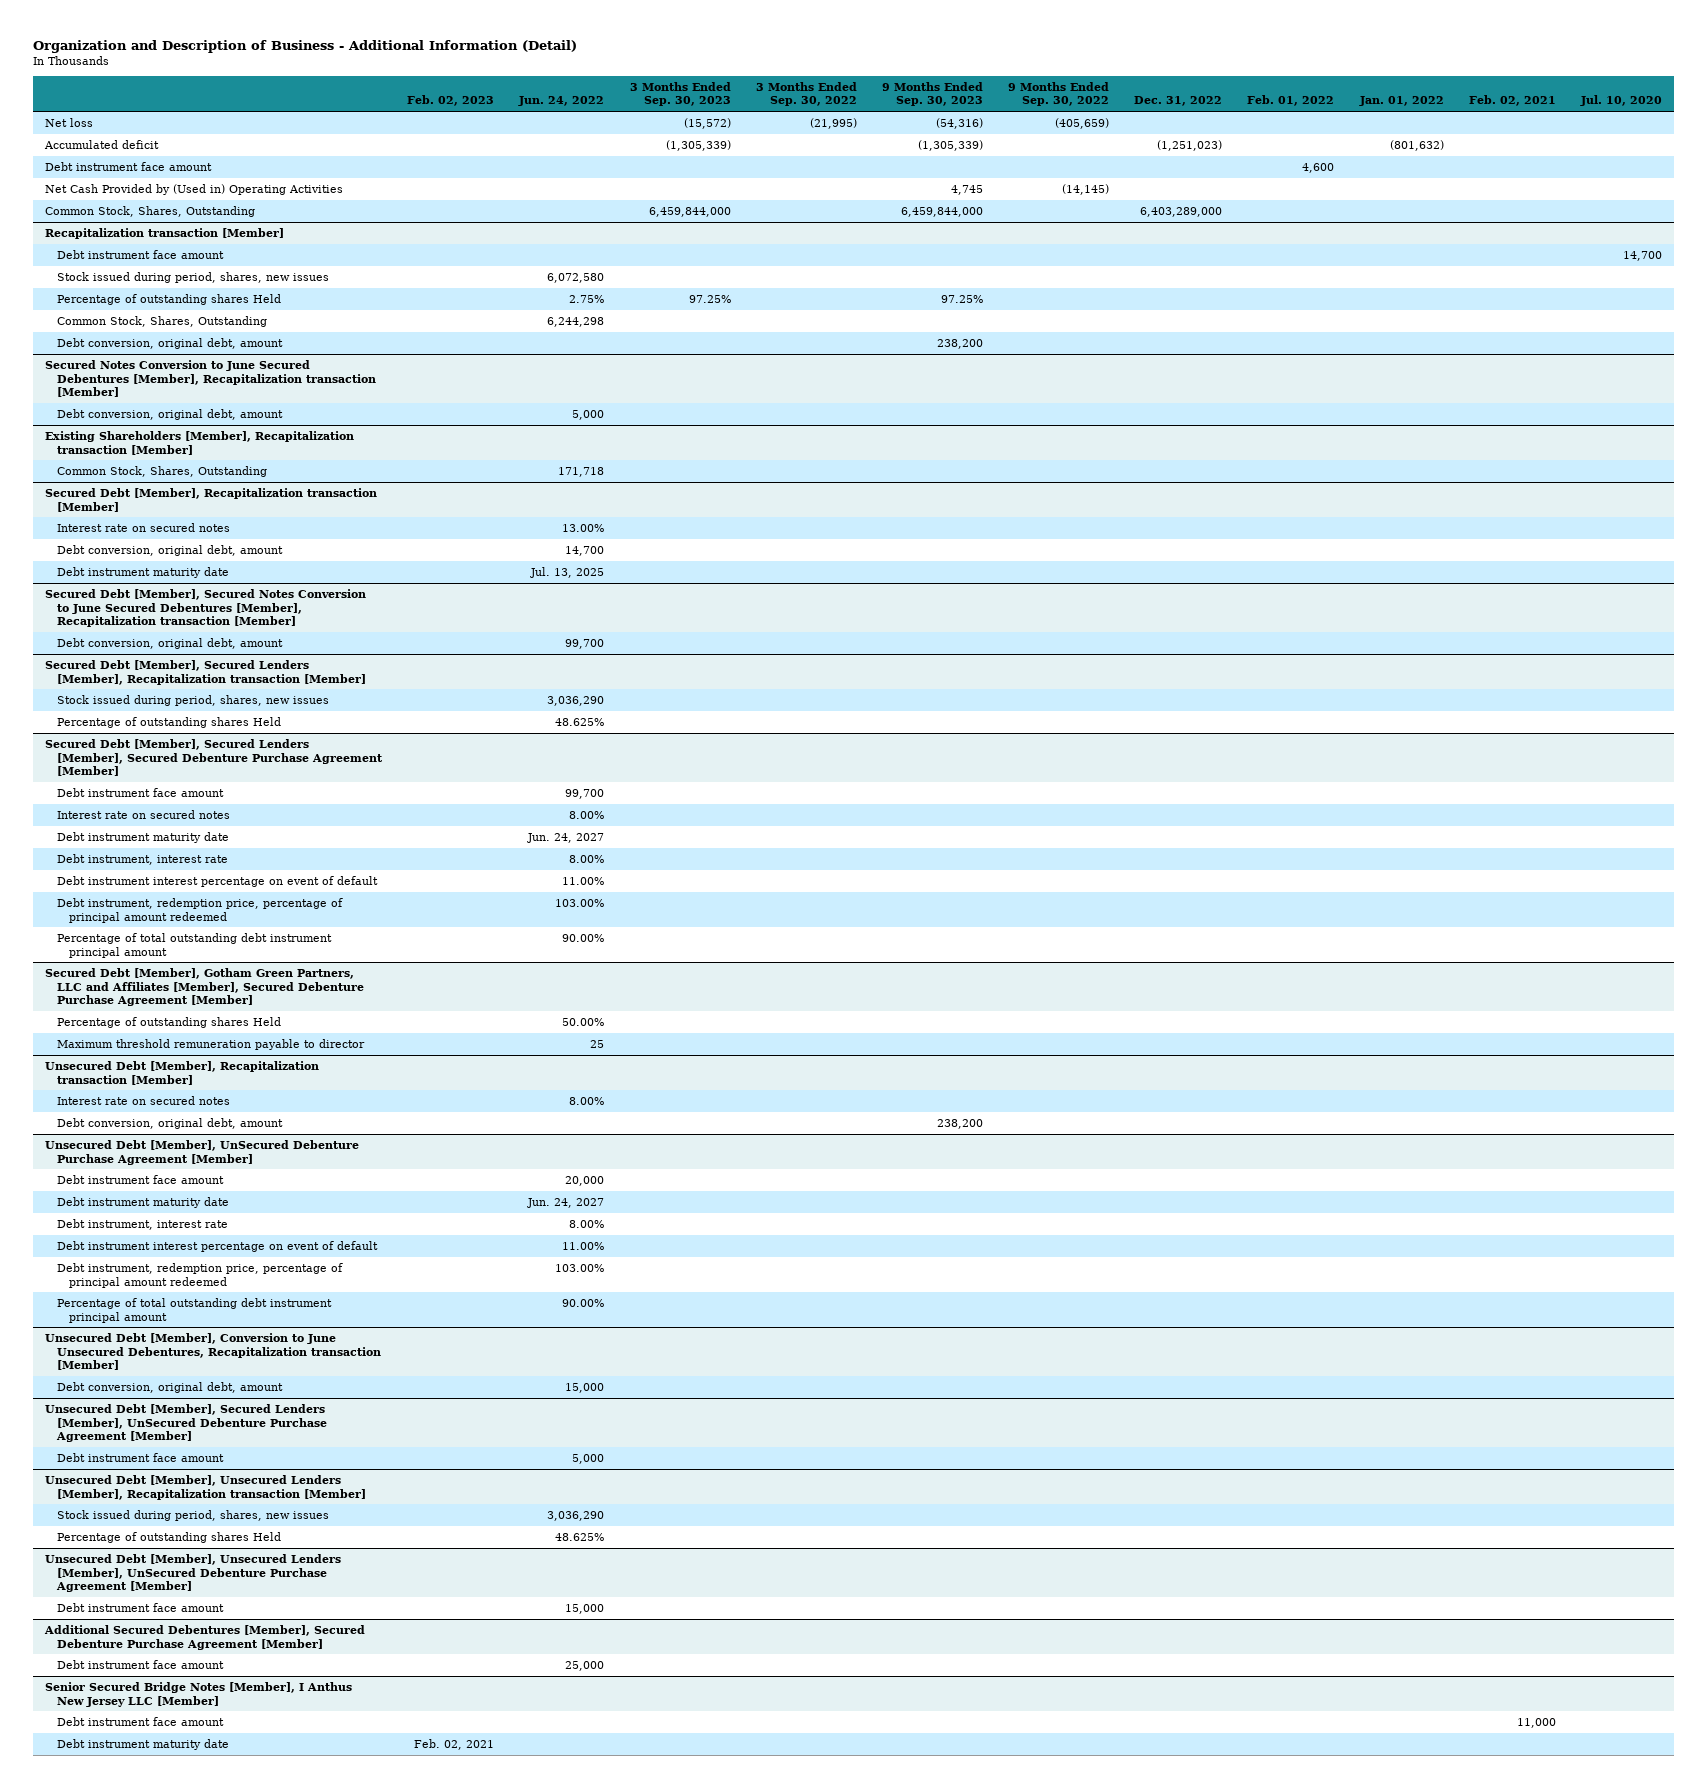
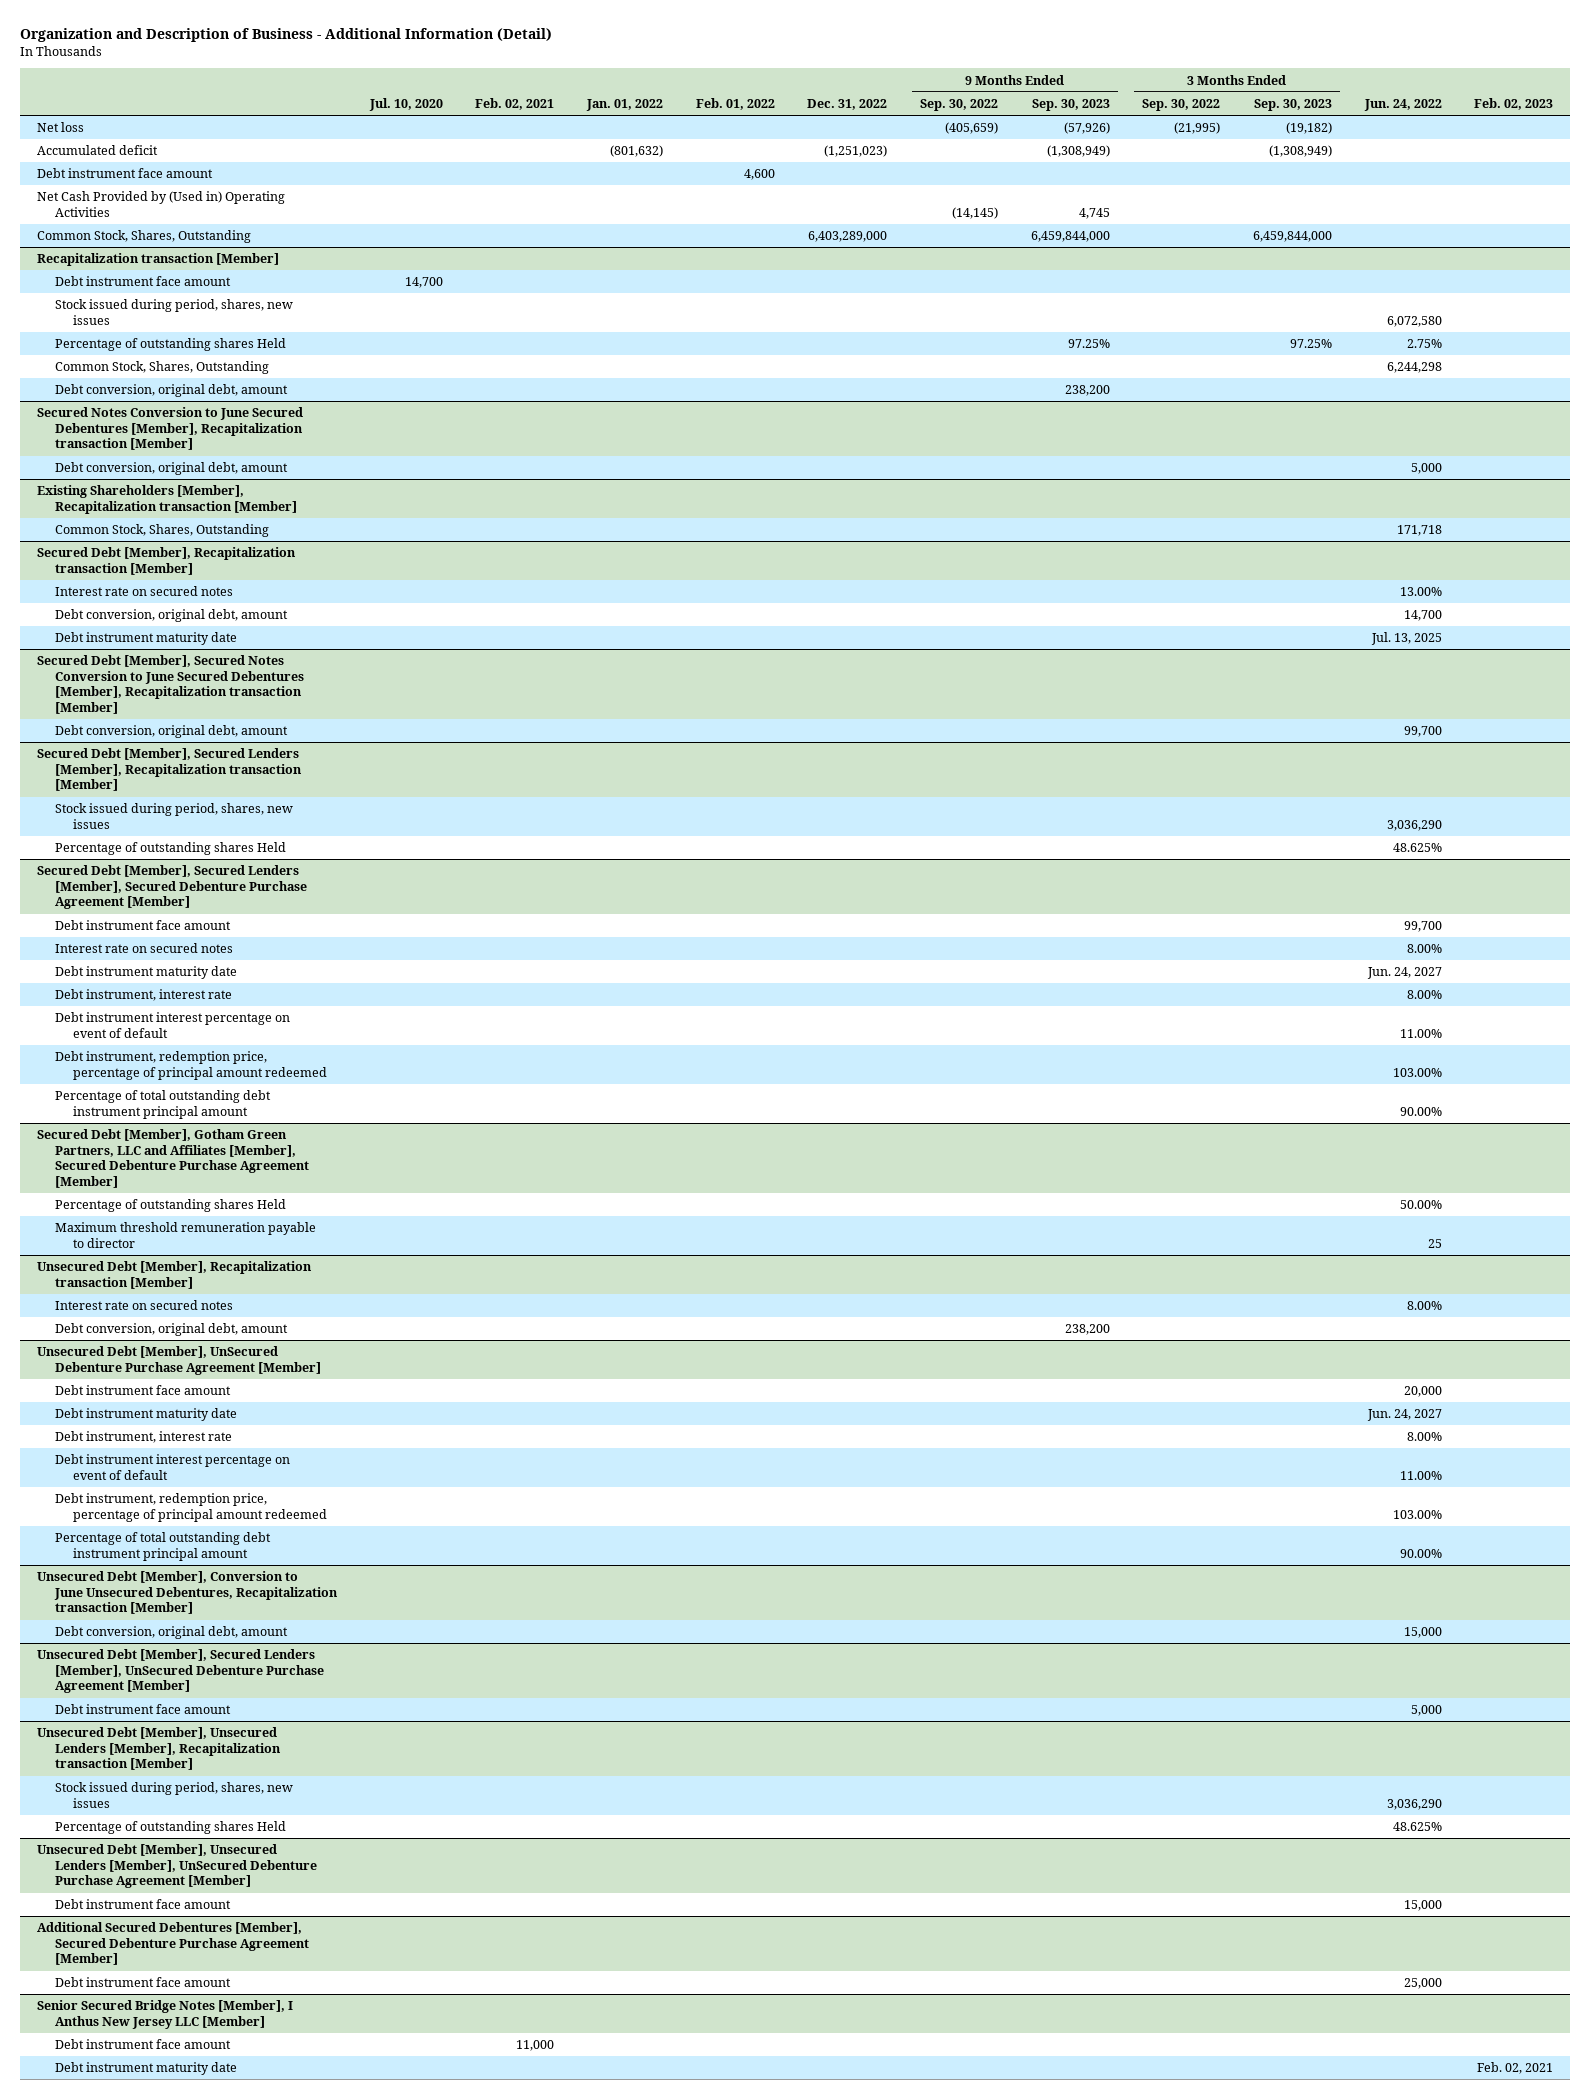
[683,117,731,129] (15,572) -> [1285,122,1332,135] (19,182)
[935,117,983,129] (54,316) -> [1063,122,1110,135] (57,926)
[665,139,731,151] (1,305,339) -> [1268,145,1332,158] (1,308,949)
[917,139,983,151] (1,305,339) -> [1046,145,1110,158] (1,308,949)

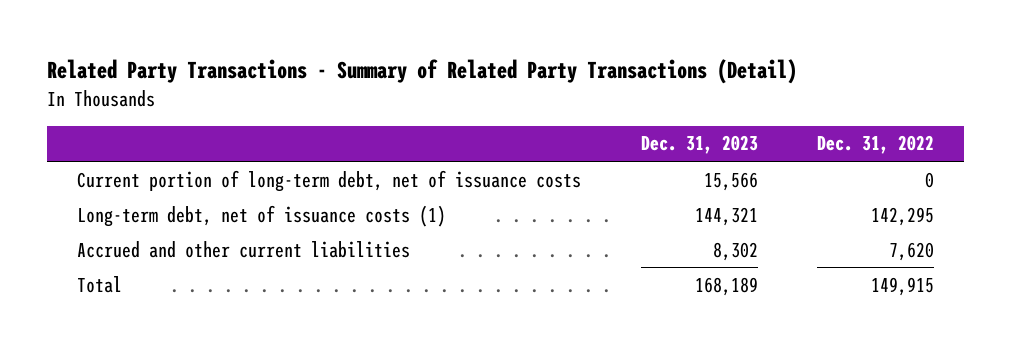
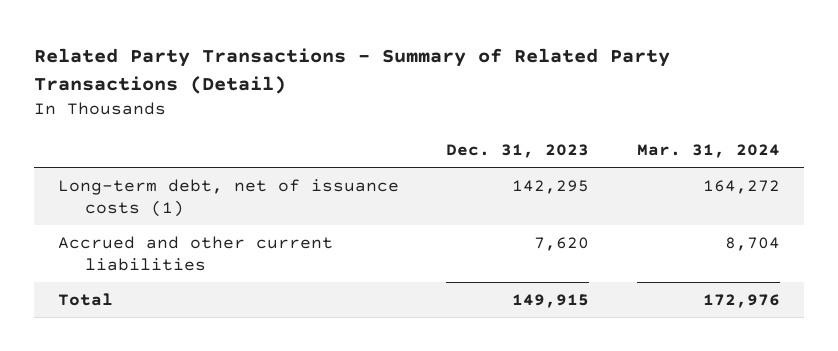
[817,135,935,155] Dec. 31, 2022 -> none
none -> [636,143,780,158] Mar. 31, 2024
[77,169,582,192] Current portion of long-term debt, net of issuance costs -> none
[694,206,758,226] 144,321 -> [512,179,590,194] 142,295
[712,241,758,261] 8,302 -> [534,236,590,251] 7,620
[694,276,758,296] 168,189 -> [512,293,590,308] 149,915

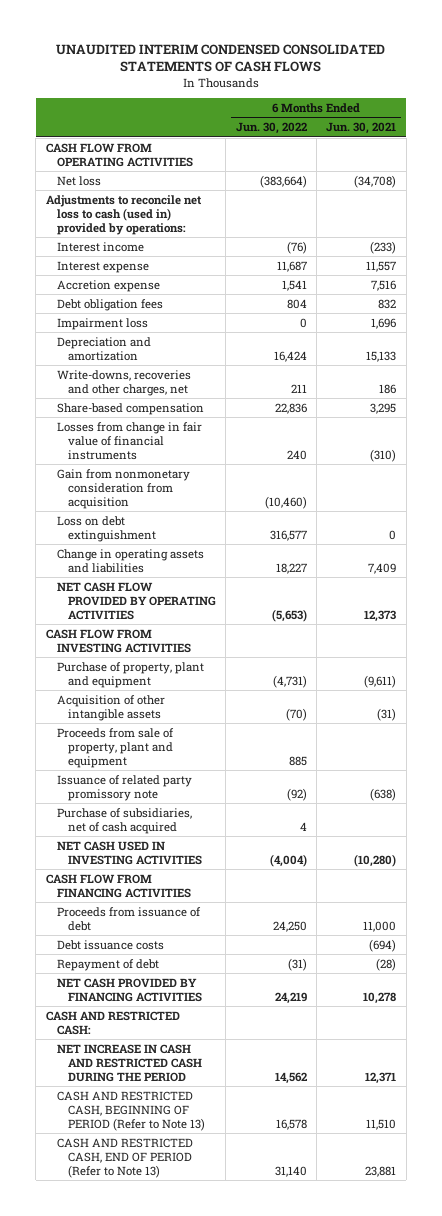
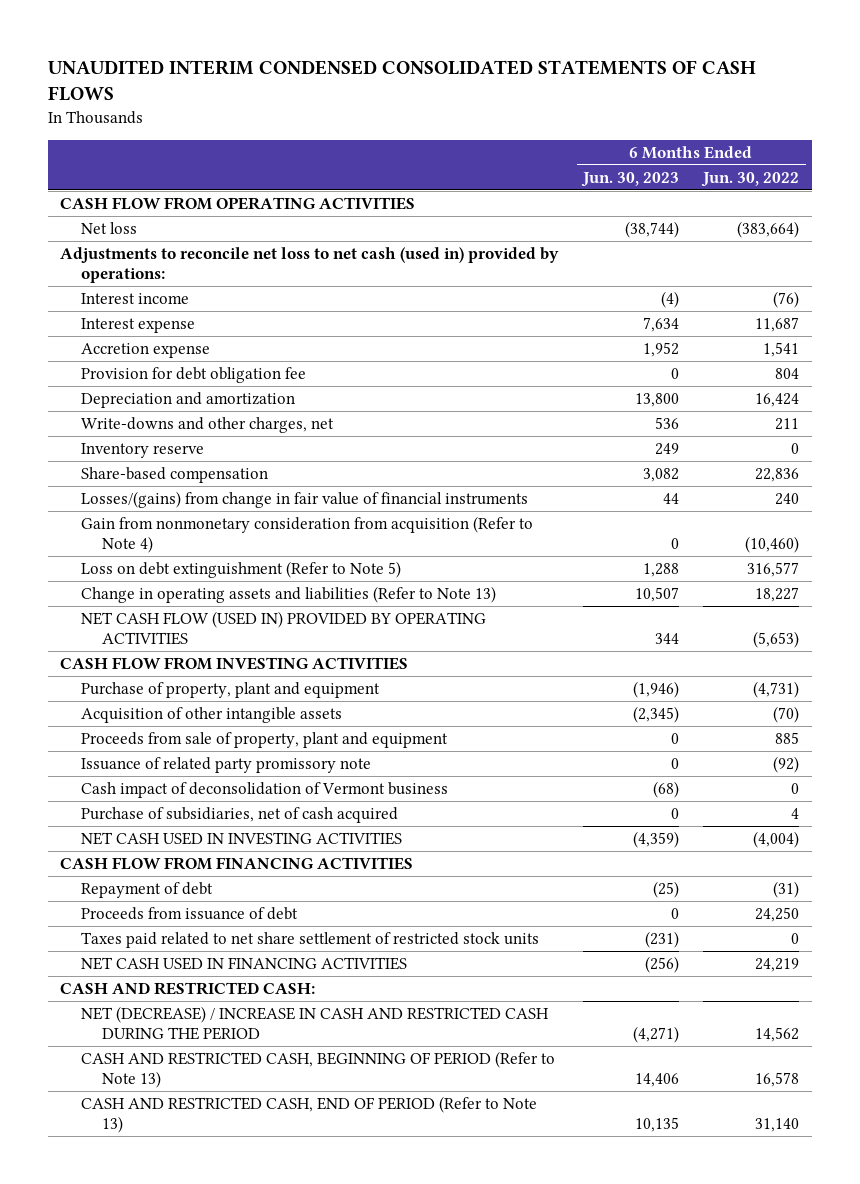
[326,122,397,135] Jun. 30, 2021 -> none
none -> [580,171,679,187] Jun. 30, 2023
[45,194,202,235] Adjustments to reconcile net loss to cash (used in) provided by operations: -> [60,246,560,284] Adjustments to reconcile net loss to net cash (used in) provided by operations:
[56,317,148,330] Impairment loss -> none
[56,298,163,311] Debt obligation fees -> [80,366,306,383] Provision for debt obligation fee
[56,369,191,396] Write-downs, recoveries and other charges, net -> [80,416,334,433] Write-downs and other charges, net
none -> [80,442,204,458] Inventory reserve
[56,421,202,460] Losses from change in fair value of financial instruments -> [80,490,528,508] Losses/(gains) from change in fair value of financial instruments
[56,468,190,509] Gain from nonmonetary consideration from acquisition -> [80,515,533,554] Gain from nonmonetary consideration from acquisition (Refer to Note 4)
[56,515,156,542] Loss on debt extinguishment -> [80,560,401,578] Loss on debt extinguishment (Refer to Note 5)
[56,548,204,573] Change in operating assets and liabilities -> [80,585,496,603] Change in operating assets and liabilities (Refer to Note 13)
[56,581,216,620] NET CASH FLOW PROVIDED BY OPERATING ACTIVITIES -> [80,610,486,646] NET CASH FLOW (USED IN) PROVIDED BY OPERATING ACTIVITIES
none -> [80,781,448,798] Cash impact of deconsolidation of Vermont business
[56,939,164,950] Debt issuance costs -> none
[56,906,201,931] Proceeds from issuance of debt -> [80,906,298,920] Proceeds from issuance of debt
none -> [80,931,539,948] Taxes paid related to net share settlement of restricted stock units
[56,977,202,1002] NET CASH PROVIDED BY FINANCING ACTIVITIES -> [80,956,407,970] NET CASH USED IN FINANCING ACTIVITIES
[56,1043,202,1082] NET INCREASE IN CASH AND RESTRICTED CASH DURING THE PERIOD -> [80,1005,549,1041] NET (DECREASE) / INCREASE IN CASH AND RESTRICTED CASH DURING THE PERIOD

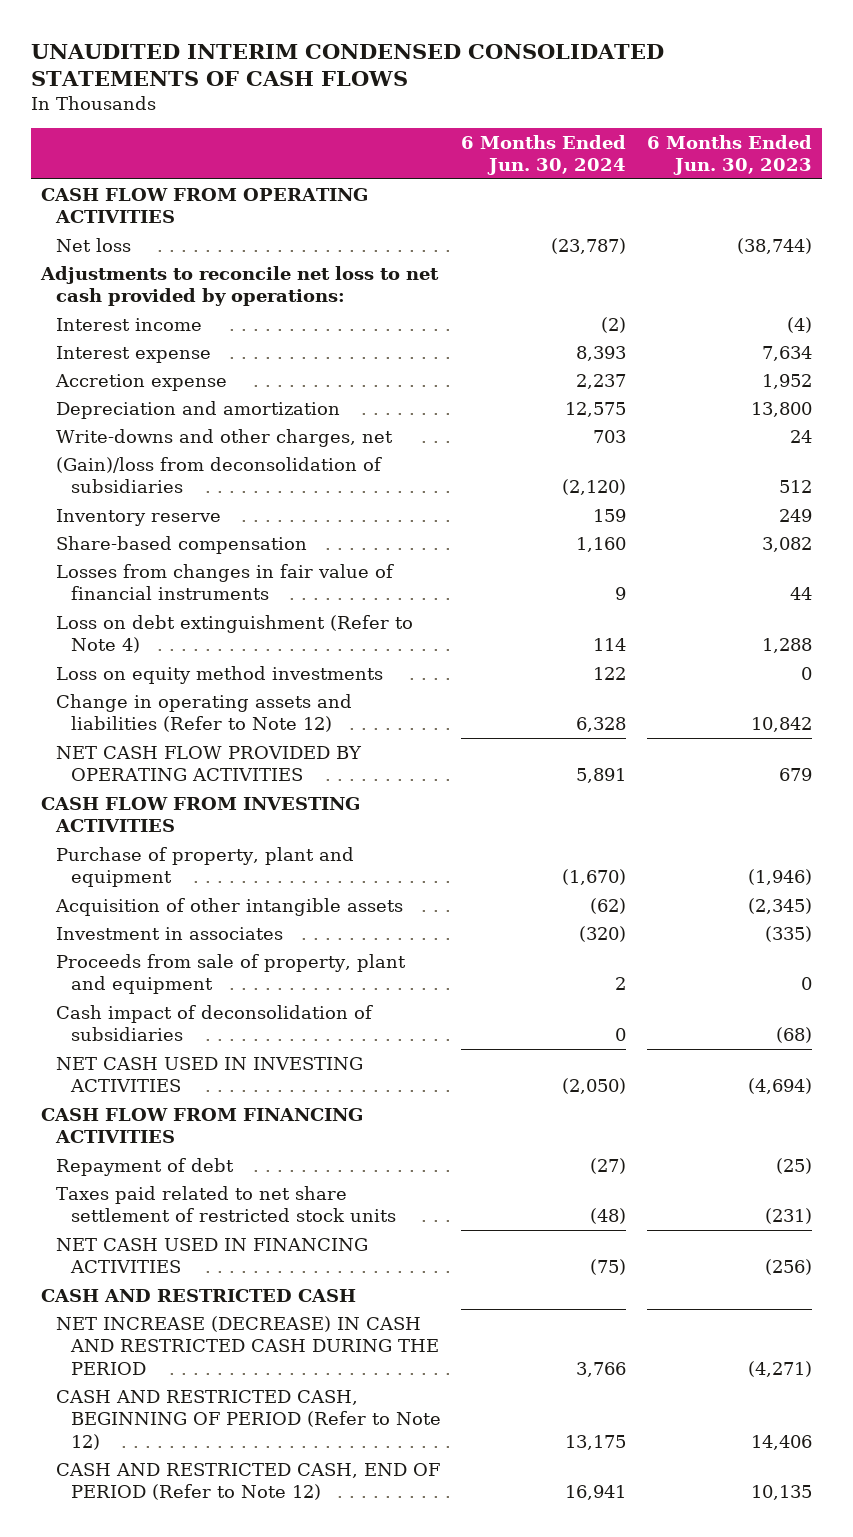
[701,171,800,187] Jun. 30, 2022 -> none
none -> [461,134,627,176] 6 Months Ended Jun. 30, 2024
[60,246,560,284] Adjustments to reconcile net loss to net cash (used in) provided by operations: -> [40,265,440,307] Adjustments to reconcile net loss to net cash provided by operations:
[80,366,306,383] Provision for debt obligation fee -> none
[654,416,679,429] 536 -> [789,429,812,443] 24
none -> [56,456,383,494] (Gain)/loss from deconsolidation of subsidiaries
[80,515,533,554] Gain from nonmonetary consideration from acquisition (Refer to Note 4) -> none
[80,490,528,508] Losses/(gains) from change in fair value of financial instruments -> [56,563,395,601] Losses from changes in fair value of financial instruments
[80,560,401,578] Loss on debt extinguishment (Refer to Note 5) -> [56,614,414,654] Loss on debt extinguishment (Refer to Note 4)
none -> [56,665,384,684] Loss on equity method investments
[80,585,496,603] Change in operating assets and liabilities (Refer to Note 13) -> [56,693,353,733] Change in operating assets and liabilities (Refer to Note 12)
[634,586,679,602] 10,507 -> [750,717,812,733] 10,842
[80,610,486,646] NET CASH FLOW (USED IN) PROVIDED BY OPERATING ACTIVITIES -> [56,745,363,782] NET CASH FLOW PROVIDED BY OPERATING ACTIVITIES
[654,633,679,645] 344 -> [778,768,812,782] 679
none -> [56,926,284,940] Investment in associates
[80,756,371,773] Issuance of related party promissory note -> none
[80,806,398,823] Purchase of subsidiaries, net of cash acquired -> none
[80,781,448,798] Cash impact of deconsolidation of Vermont business -> [56,1004,374,1042] Cash impact of deconsolidation of subsidiaries
[632,830,679,848] (4,359) -> [747,1078,812,1095] (4,694)
[80,906,298,920] Proceeds from issuance of debt -> none
[60,981,316,995] CASH AND RESTRICTED CASH: -> [41,1288,357,1302] CASH AND RESTRICTED CASH
[80,1005,549,1041] NET (DECREASE) / INCREASE IN CASH AND RESTRICTED CASH DURING THE PERIOD -> [56,1315,439,1375] NET INCREASE (DECREASE) IN CASH AND RESTRICTED CASH DURING THE PERIOD
[80,1050,555,1089] CASH AND RESTRICTED CASH, BEGINNING OF PERIOD (Refer to Note 13) -> [56,1389,441,1450] CASH AND RESTRICTED CASH, BEGINNING OF PERIOD (Refer to Note 12)
[80,1095,537,1134] CASH AND RESTRICTED CASH, END OF PERIOD (Refer to Note 13) -> [56,1462,441,1501] CASH AND RESTRICTED CASH, END OF PERIOD (Refer to Note 12)

